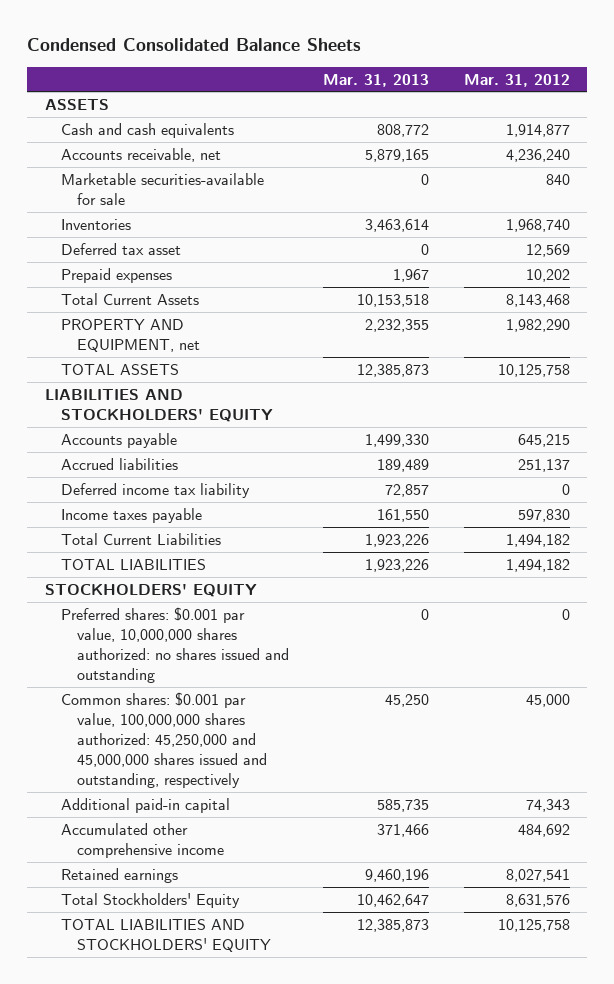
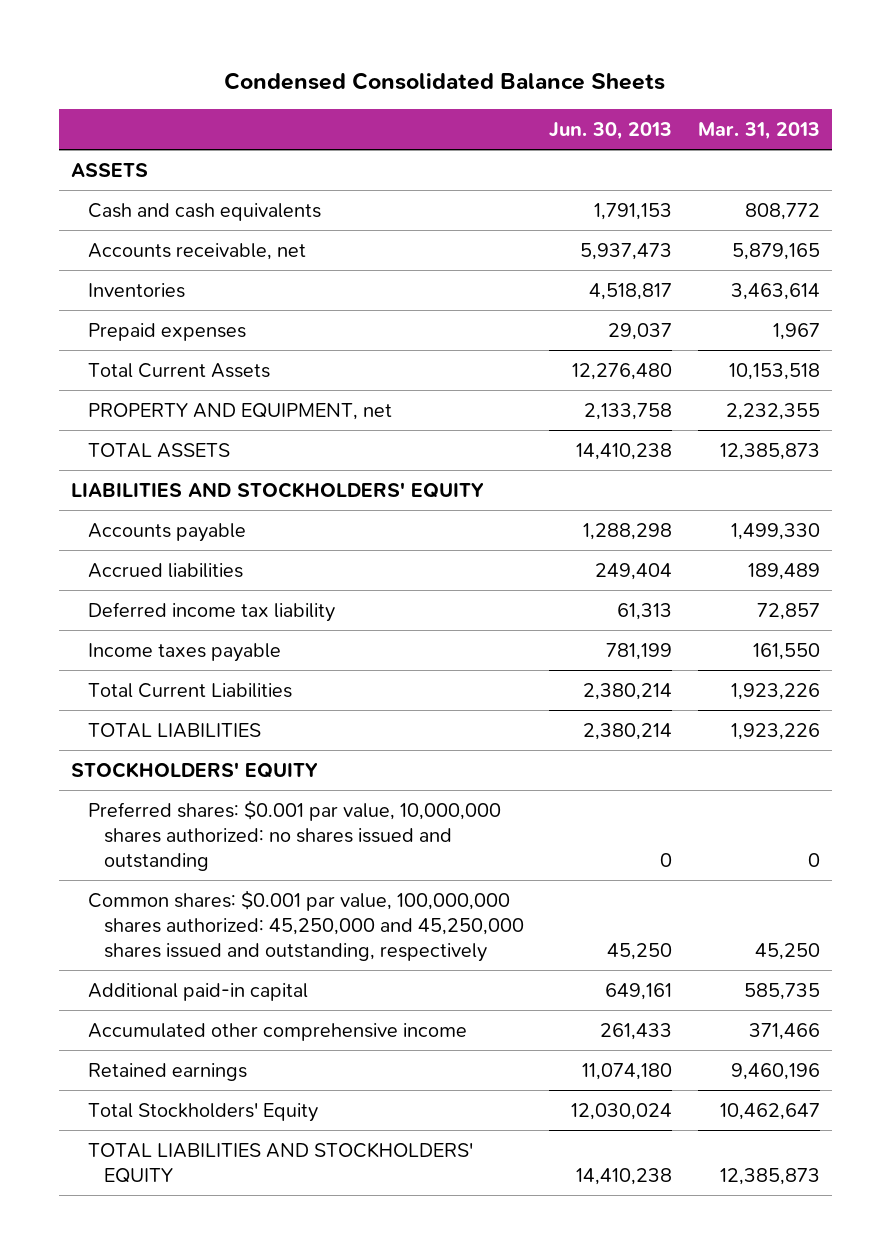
[463,73,570,87] Mar. 31, 2012 -> none
none -> [549,121,673,140] Jun. 30, 2013
[60,172,264,205] Marketable securities-available for sale -> none
[60,242,181,255] Deferred tax asset -> none
[60,691,267,788] Common shares: $0.001 par value, 100,000,000 shares authorized: 45,250,000 and 45,000,000 shares issued and outstanding, respectively -> [87,889,524,962] Common shares: $0.001 par value, 100,000,000 shares authorized: 45,250,000 and 45,250,000 shares issued and outstanding, respectively

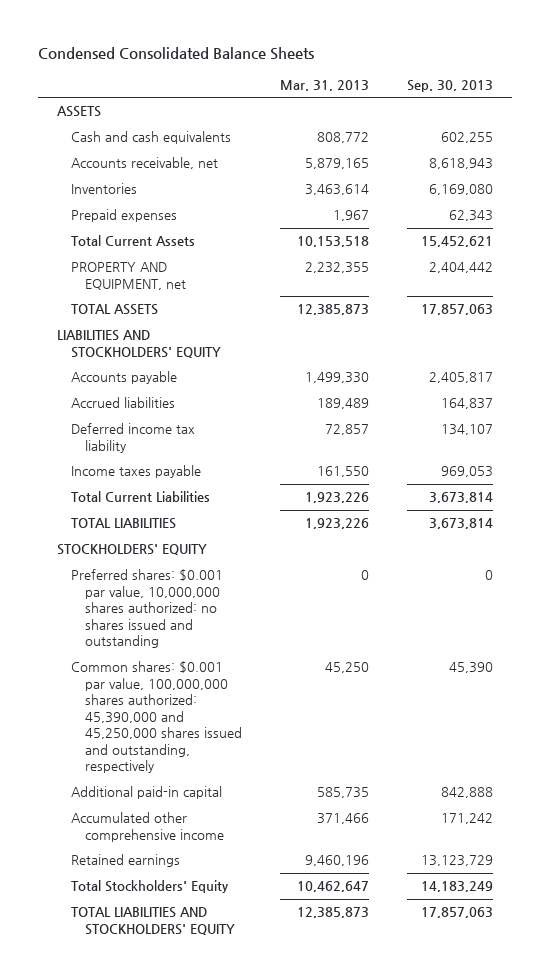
[549,121,673,140] Jun. 30, 2013 -> none
none -> [406,79,493,92] Sep. 30, 2013
[87,889,524,962] Common shares: $0.001 par value, 100,000,000 shares authorized: 45,250,000 and 45,250,000 shares issued and outstanding, respectively -> [70,661,242,774] Common shares: $0.001 par value, 100,000,000 shares authorized: 45,390,000 and 45,250,000 shares issued and outstanding, respectively

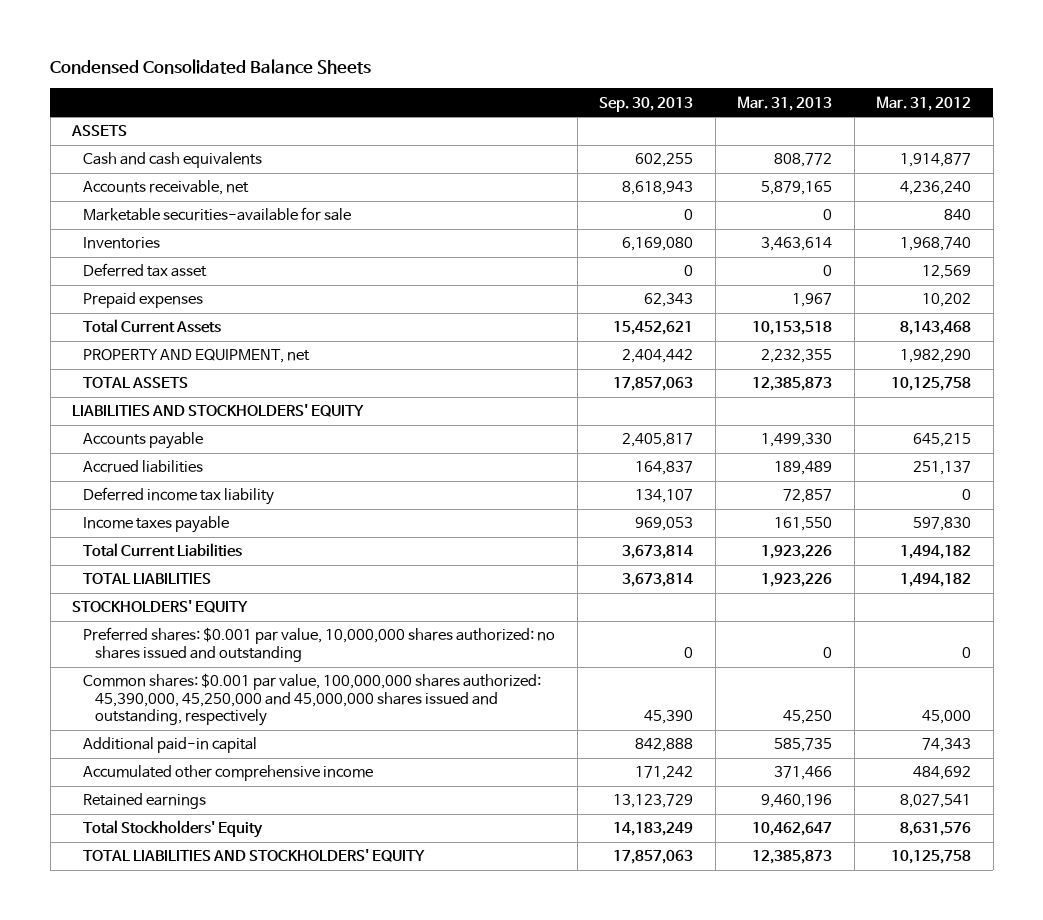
none -> [876,95,972,111] Mar. 31, 2012
none -> [83,207,352,222] Marketable securities-available for sale
none -> [83,263,208,278] Deferred tax asset
[70,661,242,774] Common shares: $0.001 par value, 100,000,000 shares authorized: 45,390,000 and 45,250,000 shares issued and outstanding, respectively -> [83,673,542,727] Common shares: $0.001 par value, 100,000,000 shares authorized: 45,390,000, 45,250,000 and 45,000,000 shares issued and outstanding, respectively

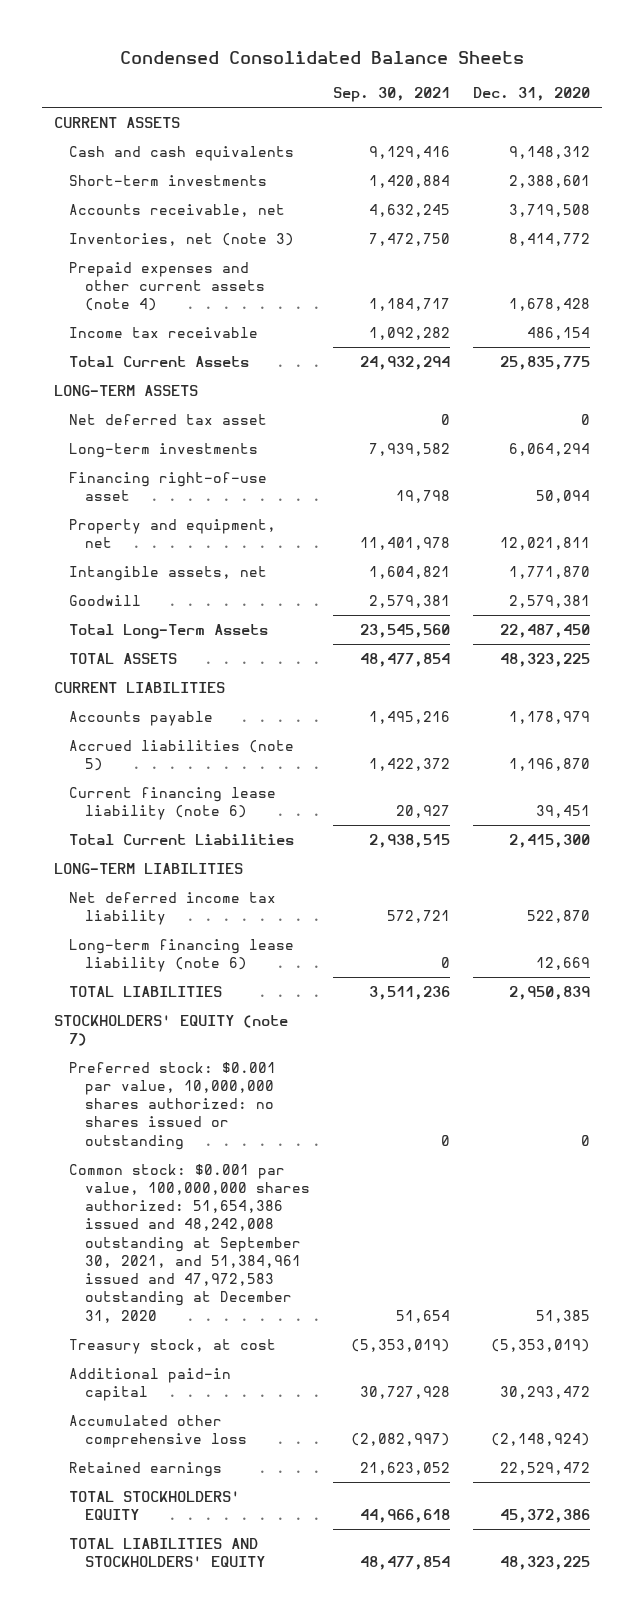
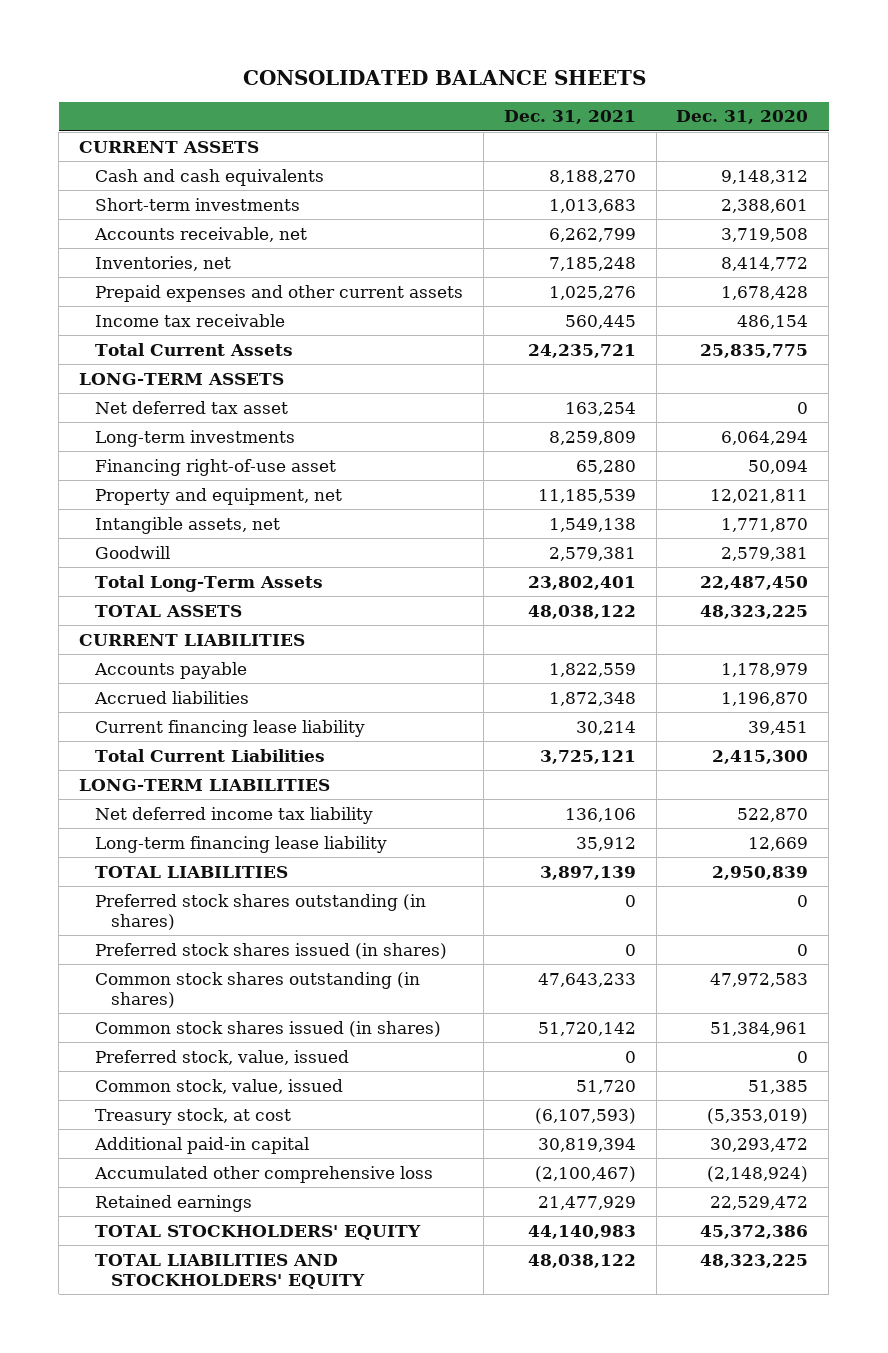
[120,51,525,65] Condensed Consolidated Balance Sheets -> [242,69,646,85] CONSOLIDATED BALANCE SHEETS
[333,87,451,103] Sep. 30, 2021 -> none
none -> [503,110,636,125] Dec. 31, 2021
[69,232,295,246] Inventories, net (note 3) -> [94,255,231,271] Inventories, net
[69,261,265,312] Prepaid expenses and other current assets (note 4) -> [94,284,463,302] Prepaid expenses and other current assets
[69,739,295,771] Accrued liabilities (note 5) -> [93,690,249,704] Accrued liabilities
[69,786,277,820] Current financing lease liability (note 6) -> [94,719,365,737] Current financing lease liability
[69,938,295,972] Long-term financing lease liability (note 6) -> [94,835,387,853] Long-term financing lease liability
[53,1014,288,1046] STOCKHOLDERS' EQUITY (note 7) -> none
none -> [94,893,426,930] Preferred stock shares outstanding (in shares)
none -> [94,942,447,959] Preferred stock shares issued (in shares)
none -> [94,971,420,1008] Common stock shares outstanding (in shares)
none -> [94,1020,441,1037] Common stock shares issued (in shares)
[69,1061,277,1150] Preferred stock: $0.001 par value, 10,000,000 shares authorized: no shares issued or outstanding -> [94,1049,349,1065] Preferred stock, value, issued
[69,1163,310,1323] Common stock: $0.001 par value, 100,000,000 shares authorized: 51,654,386 issued and 48,242,008 outstanding at September 30, 2021, and 51,384,961 issued and 47,972,583 outstanding at December 31, 2020 -> [94,1078,343,1094] Common stock, value, issued

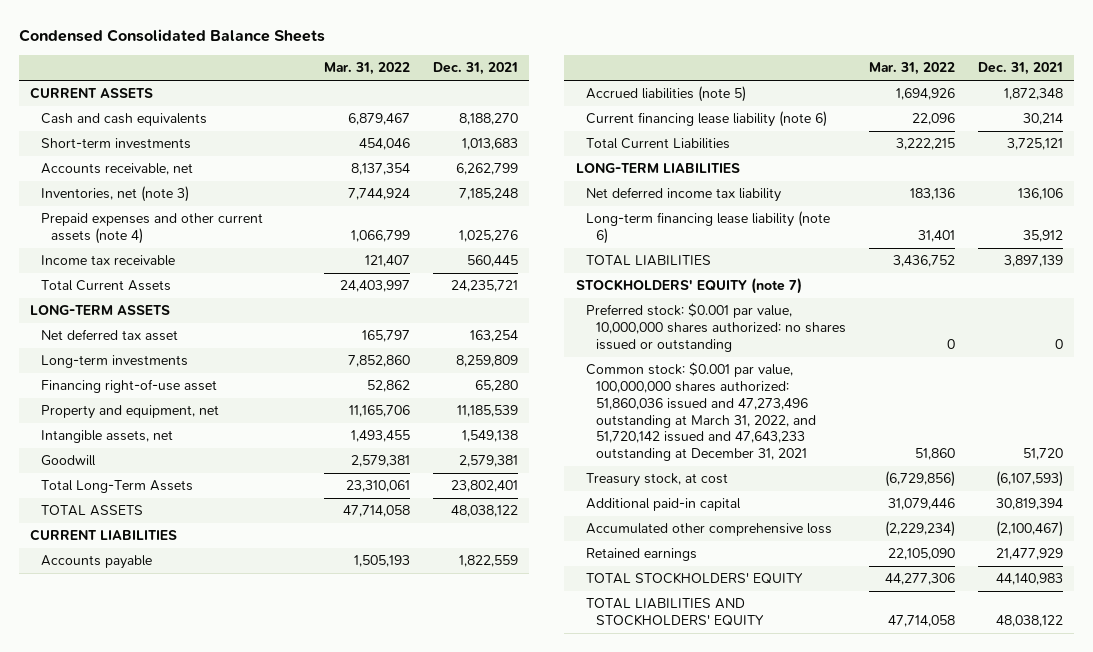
[242,69,646,85] CONSOLIDATED BALANCE SHEETS -> [18,28,325,42] Condensed Consolidated Balance Sheets
[676,110,809,125] Dec. 31, 2020 -> none
none -> [323,62,410,76] Mar. 31, 2022
[94,255,231,271] Inventories, net -> [40,186,189,203] Inventories, net (note 3)
[94,284,463,302] Prepaid expenses and other current assets -> [40,213,263,245] Prepaid expenses and other current assets (note 4)
[93,690,249,704] Accrued liabilities -> [585,86,746,103] Accrued liabilities (note 5)
[94,719,365,737] Current financing lease liability -> [585,111,827,128] Current financing lease liability (note 6)
[94,835,387,853] Long-term financing lease liability -> [585,211,830,245] Long-term financing lease liability (note 6)
[94,893,426,930] Preferred stock shares outstanding (in shares) -> none
[94,942,447,959] Preferred stock shares issued (in shares) -> none
[94,971,420,1008] Common stock shares outstanding (in shares) -> none
[94,1020,441,1037] Common stock shares issued (in shares) -> none
none -> [575,278,802,295] STOCKHOLDERS' EQUITY (note 7)
[94,1049,349,1065] Preferred stock, value, issued -> [585,303,846,352] Preferred stock: $0.001 par value, 10,000,000 shares authorized: no shares issued or outstanding
[94,1078,343,1094] Common stock, value, issued -> [585,362,816,462] Common stock: $0.001 par value, 100,000,000 shares authorized: 51,860,036 issued and 47,273,496 outstanding at March 31, 2022, and 51,720,142 issued and 47,643,233 outstanding at December 31, 2021

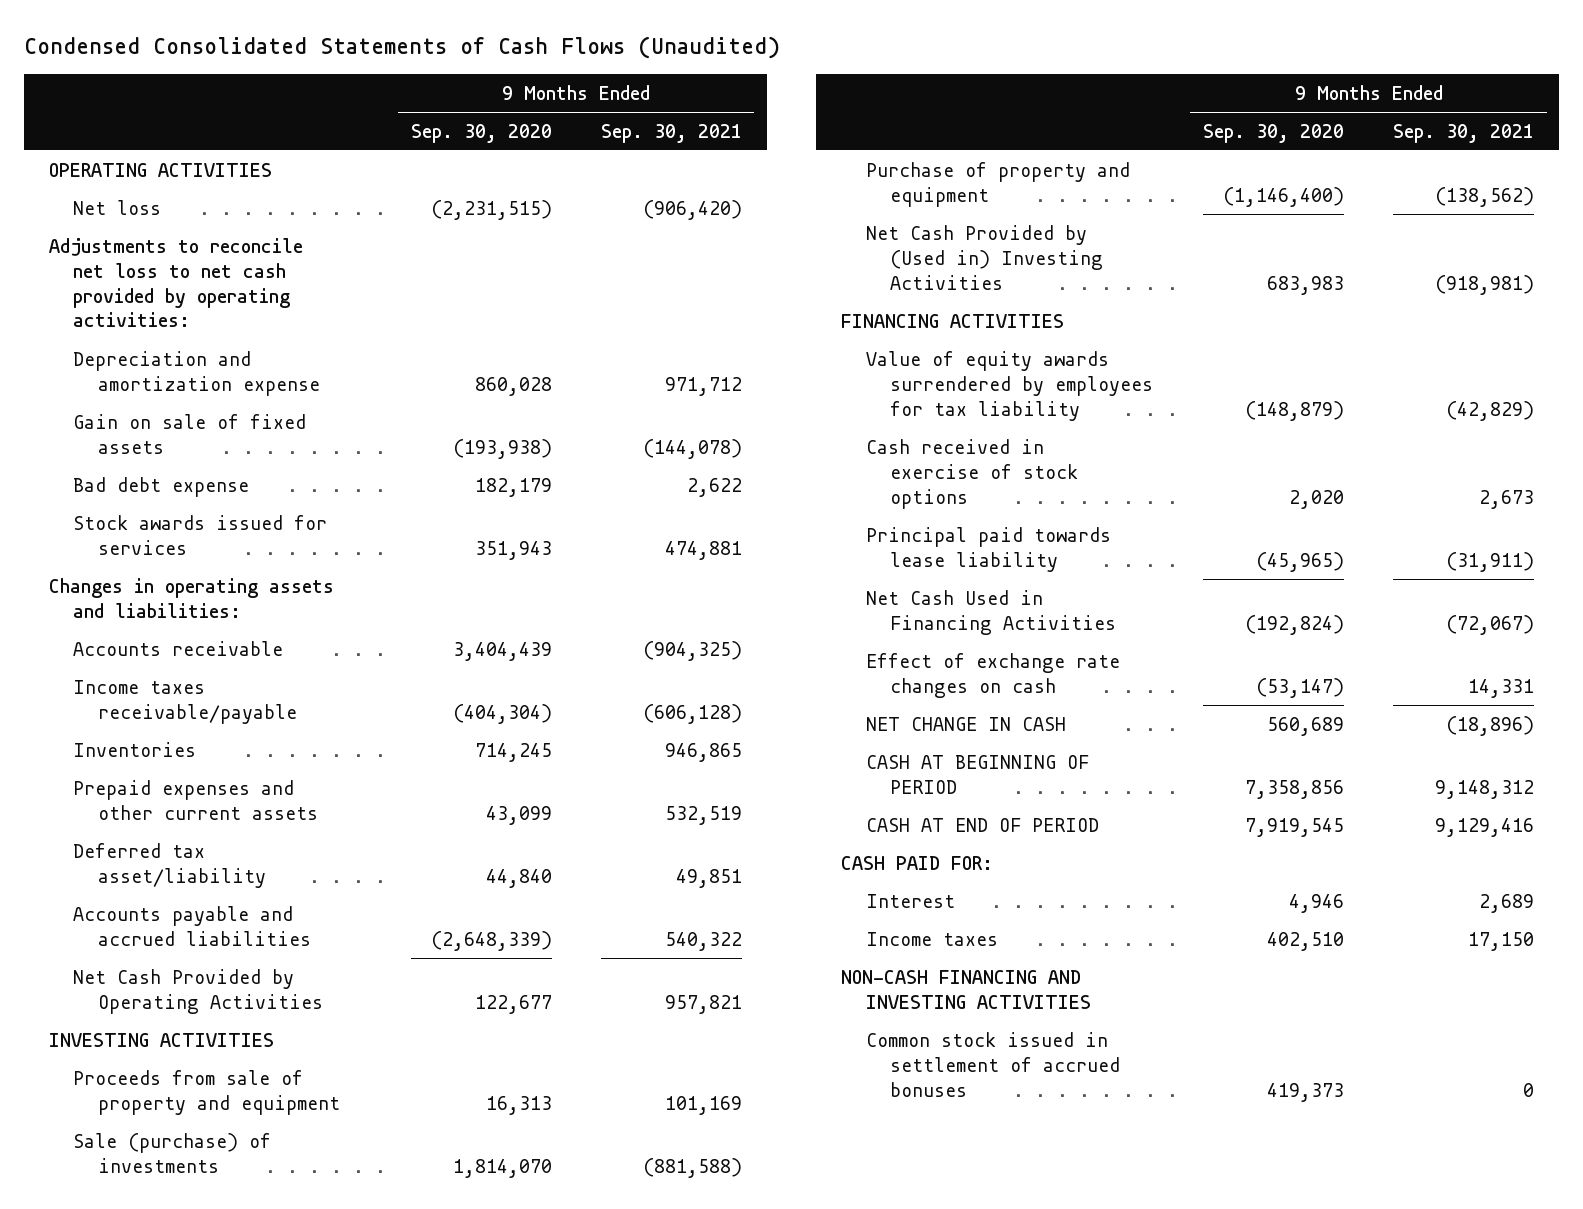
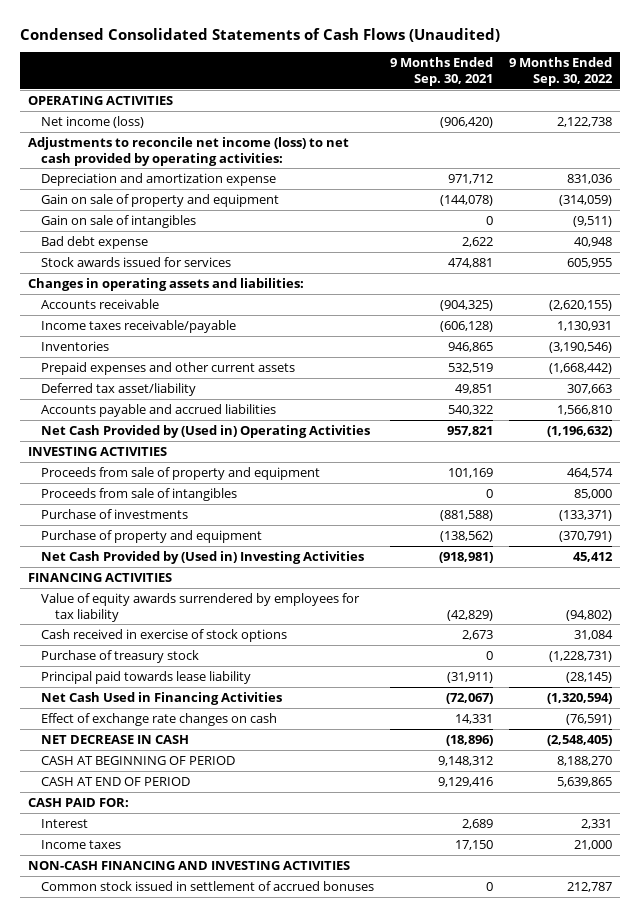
[410,123,552,143] Sep. 30, 2020 -> none
none -> [509,57,614,87] 9 Months Ended Sep. 30, 2022
[73,199,162,215] Net loss -> [41,115,145,128] Net income (loss)
[48,237,303,328] Adjustments to reconcile net loss to net cash provided by operating activities: -> [27,136,349,166] Adjustments to reconcile net income (loss) to net cash provided by operating activities:
[73,413,307,454] Gain on sale of fixed assets -> [41,193,280,207] Gain on sale of property and equipment
none -> [41,214,197,228] Gain on sale of intangibles
[73,968,323,1014] Net Cash Provided by Operating Activities -> [41,424,371,438] Net Cash Provided by (Used in) Operating Activities
none -> [41,487,238,501] Proceeds from sale of intangibles
[73,1132,272,1173] Sale (purchase) of investments -> [41,508,189,519] Purchase of investments
none -> [41,649,200,663] Purchase of treasury stock
[865,716,1066,731] NET CHANGE IN CASH -> [41,734,190,744] NET DECREASE IN CASH

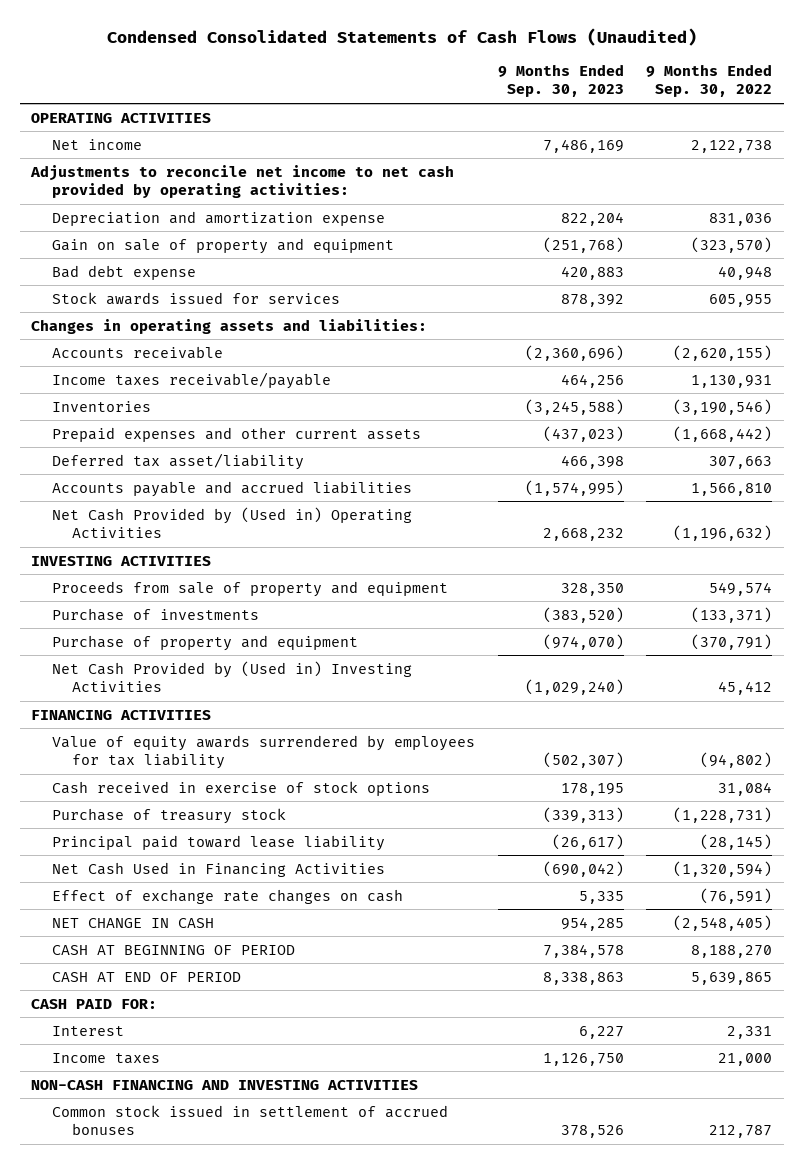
[390,57,494,87] 9 Months Ended Sep. 30, 2021 -> none
none -> [497,63,624,98] 9 Months Ended Sep. 30, 2023
[41,115,145,128] Net income (loss) -> [51,138,142,150] Net income
[27,136,349,166] Adjustments to reconcile net income (loss) to net cash provided by operating activities: -> [30,164,455,199] Adjustments to reconcile net income to net cash provided by operating activities:
[41,214,197,228] Gain on sale of intangibles -> none
[559,194,613,206] (314,059) -> [691,236,773,253] (323,570)
[41,487,238,501] Proceeds from sale of intangibles -> none
[567,467,614,478] 464,574 -> [709,581,773,596] 549,574
[41,670,252,684] Principal paid towards lease liability -> [51,834,385,851] Principal paid toward lease liability
[41,734,190,744] NET DECREASE IN CASH -> [51,917,214,928] NET CHANGE IN CASH

